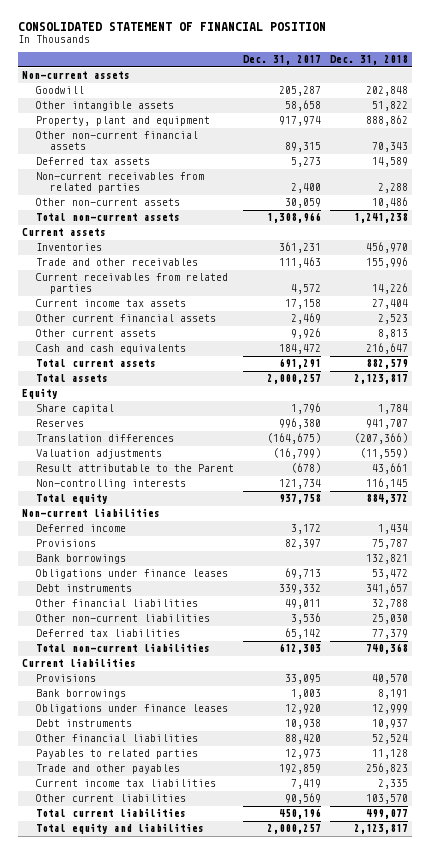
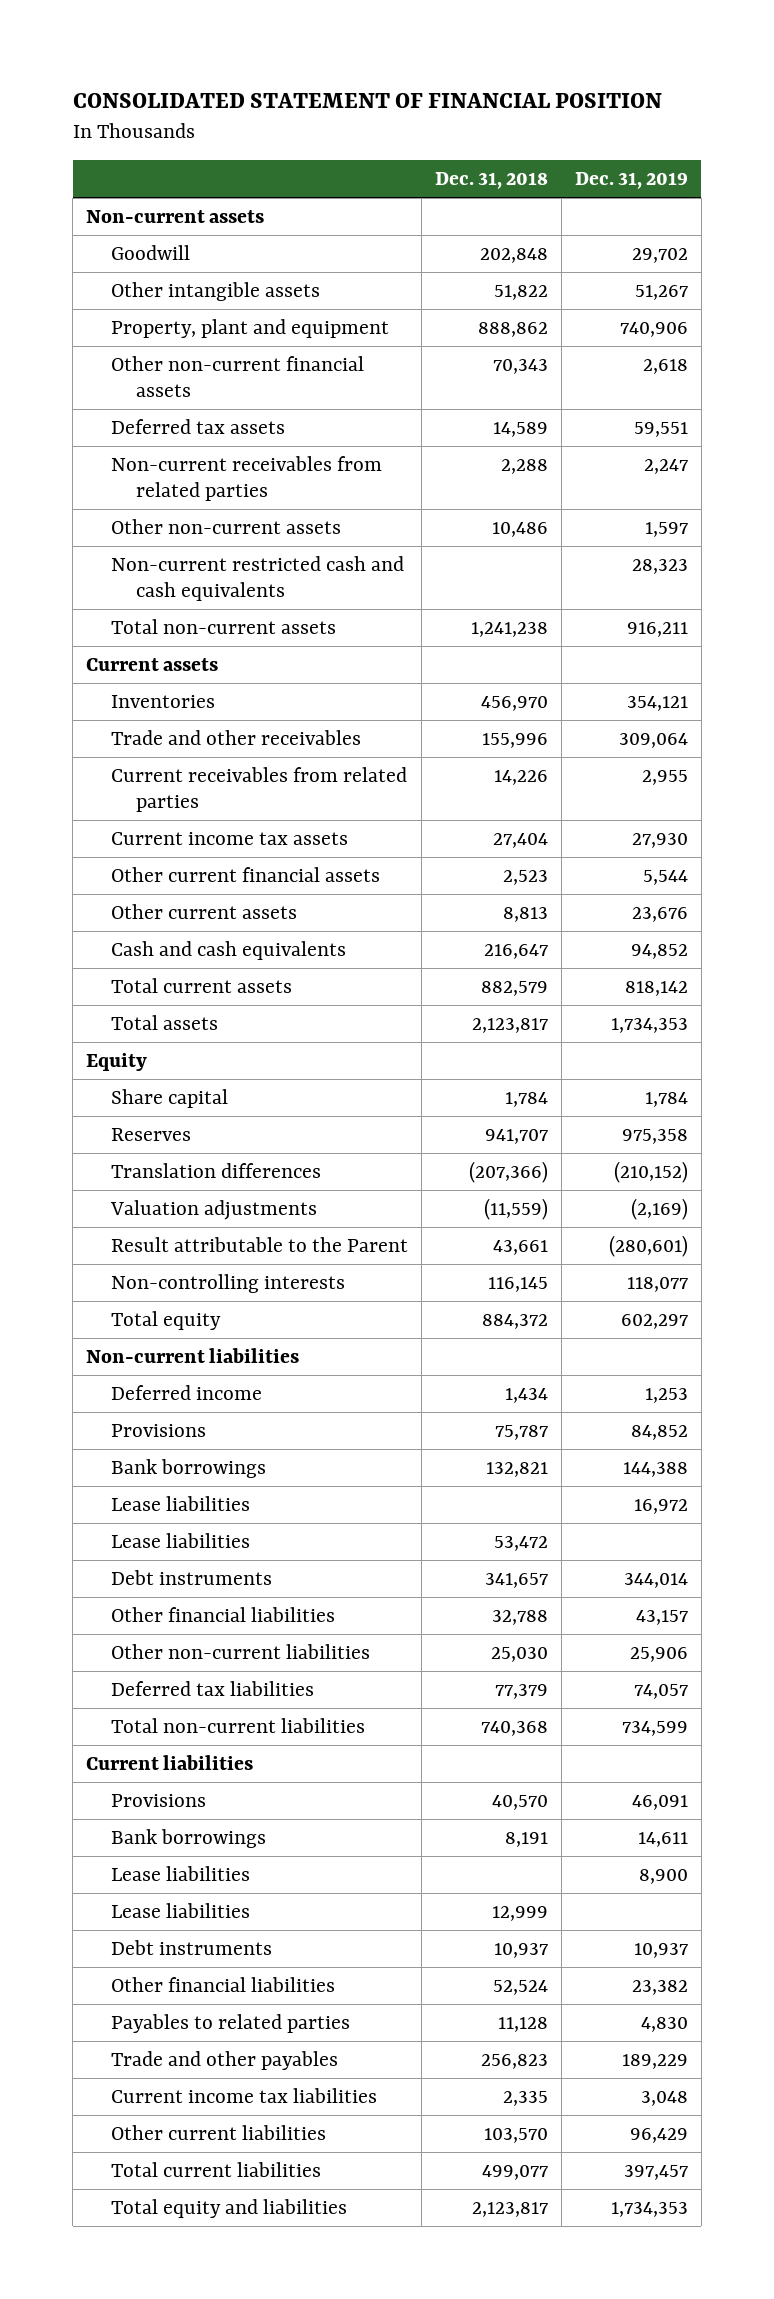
[242,55,321,66] Dec. 31, 2017 -> none
none -> [574,172,688,190] Dec. 31, 2019
none -> [111,556,405,601] Non-current restricted cash and cash equivalents
none -> [111,1496,251,1512] Lease liabilities
[35,569,228,580] Obligations under finance leases -> [111,1533,251,1549] Lease liabilities
none -> [111,1866,251,1882] Lease liabilities
[35,704,228,715] Obligations under finance leases -> [111,1903,251,1919] Lease liabilities

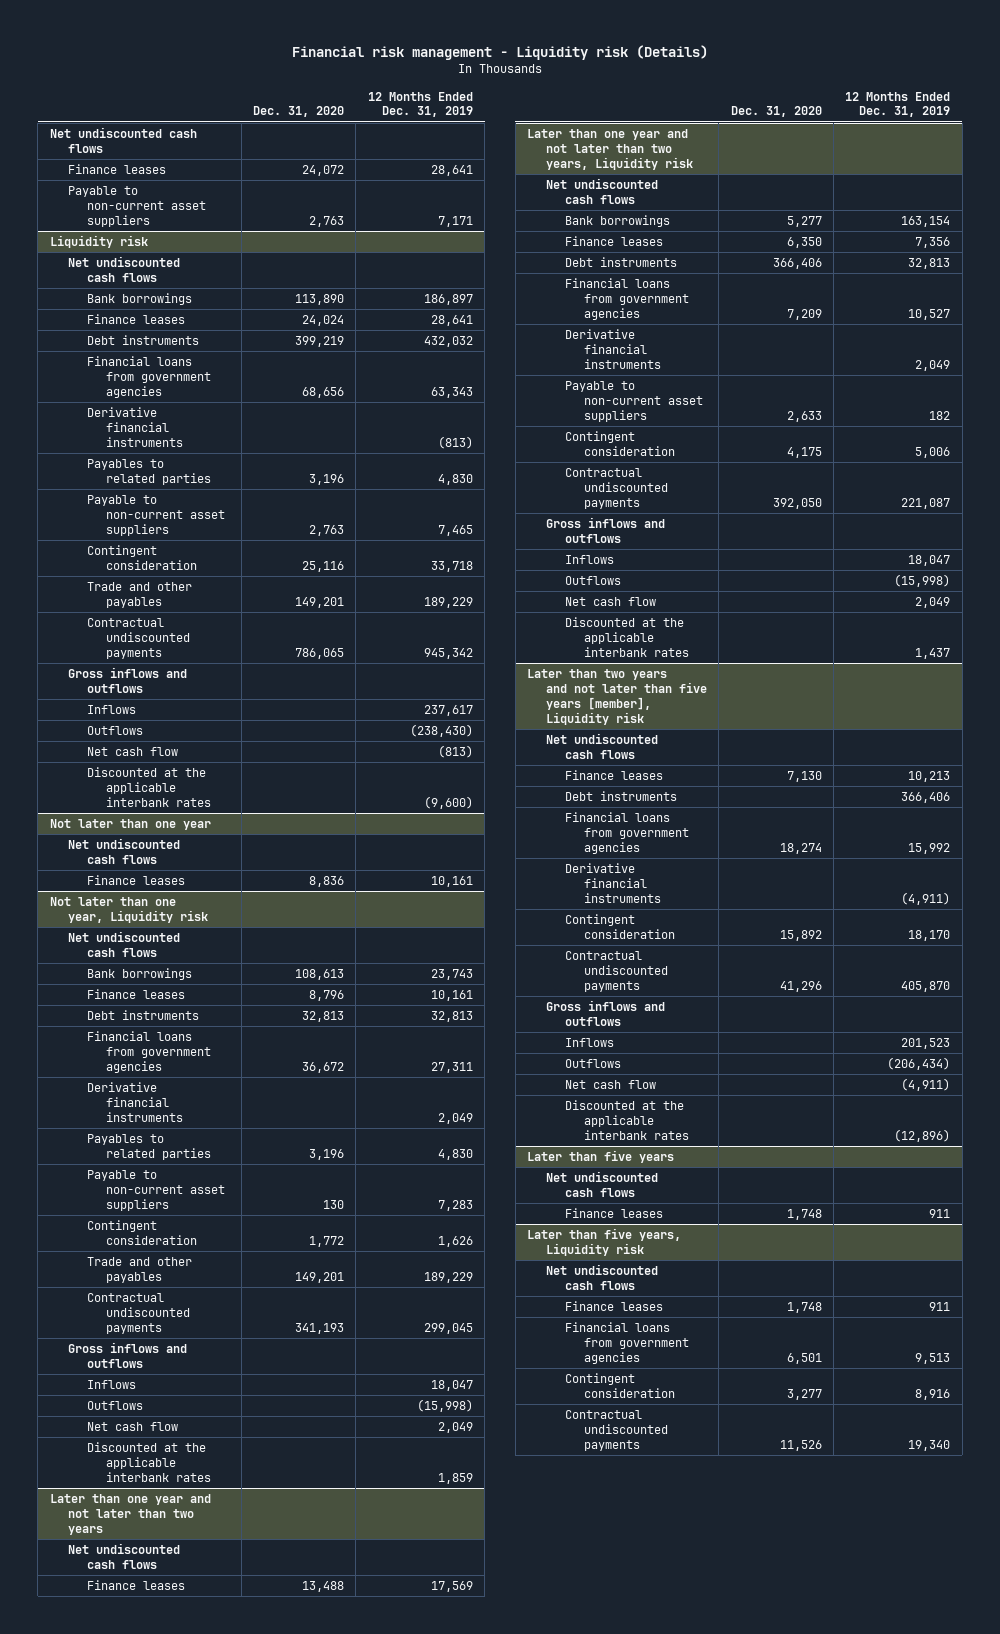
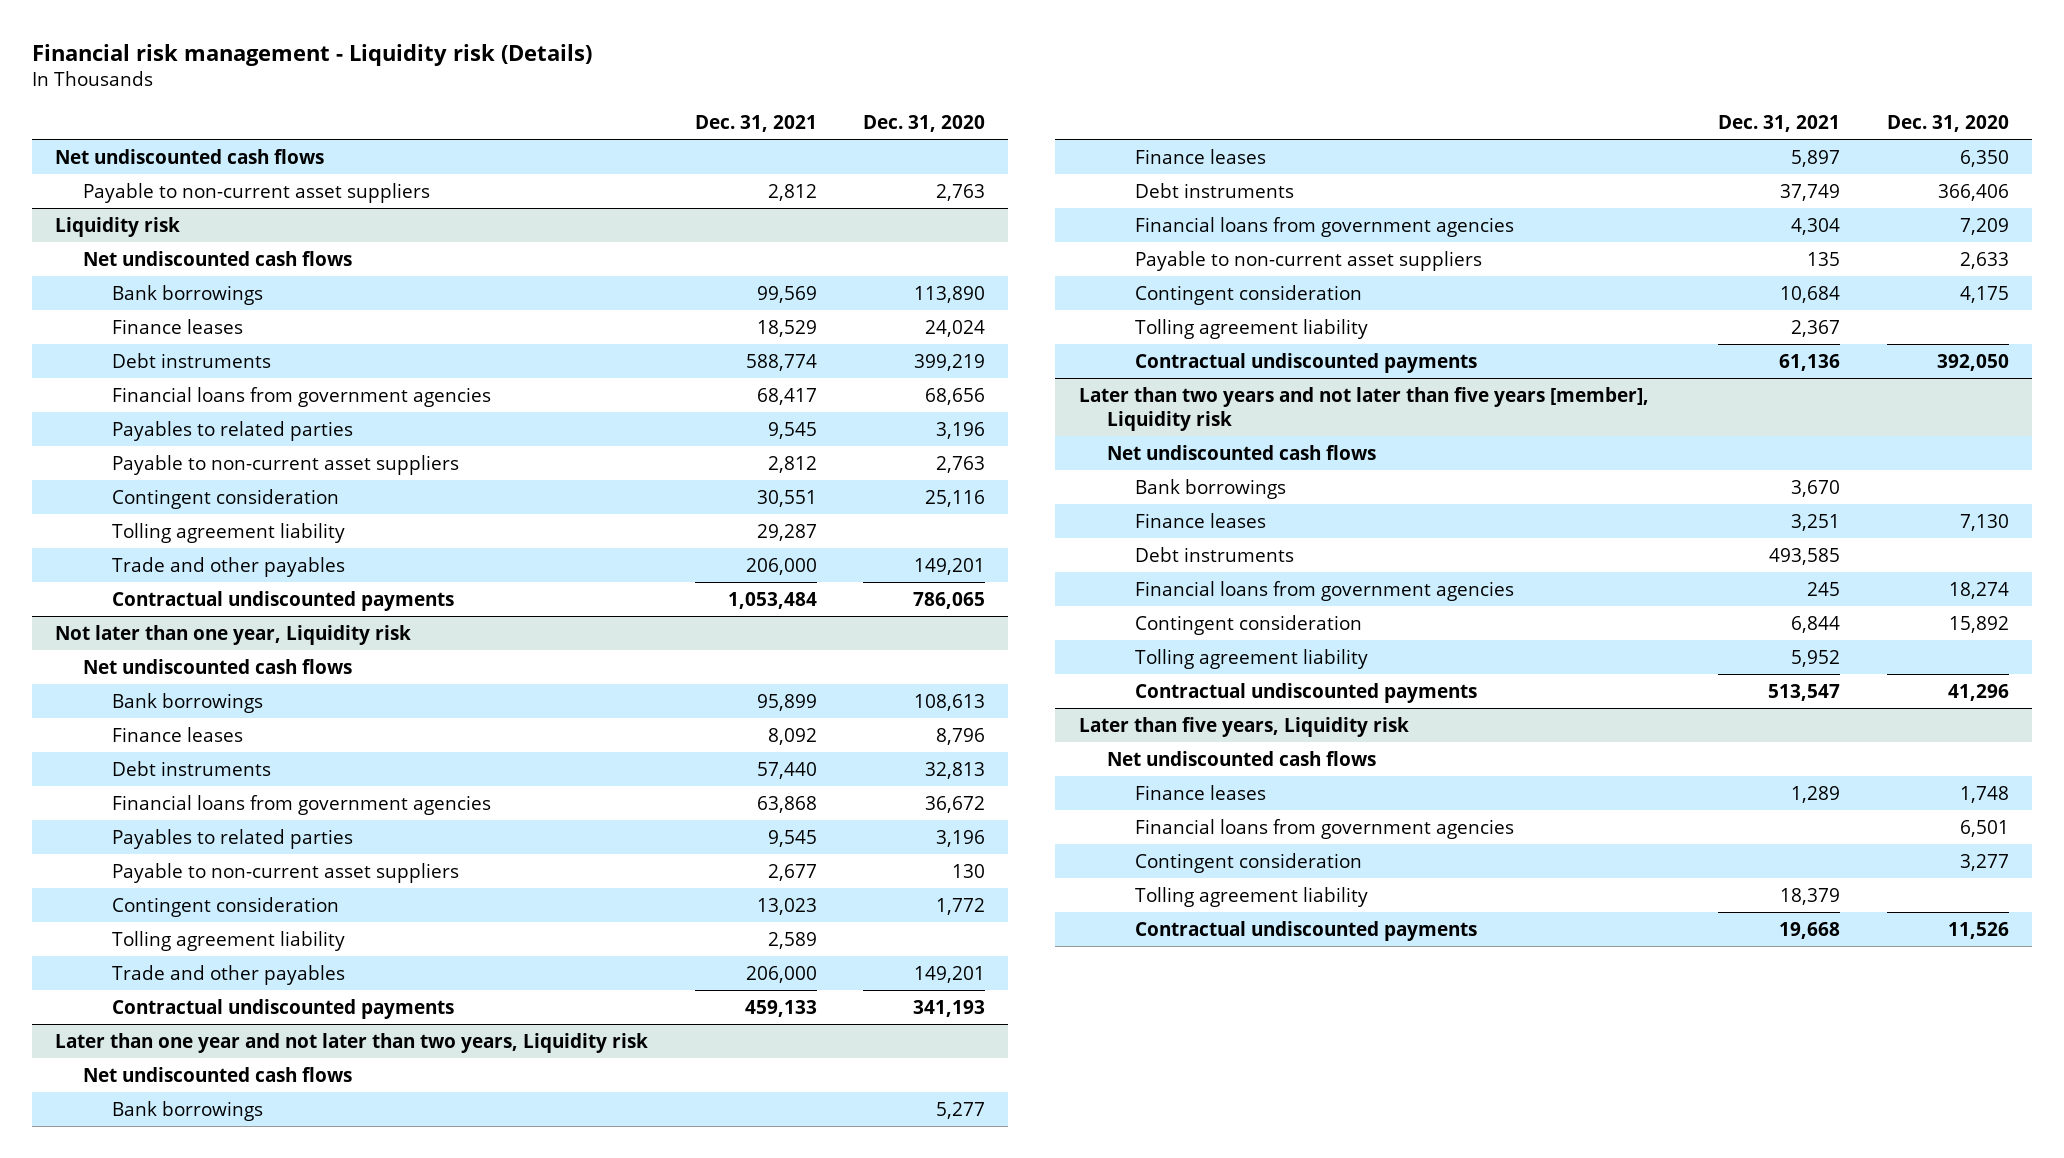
[367,91,473,118] 12 Months Ended Dec. 31, 2019 -> none
none -> [694,114,817,132] Dec. 31, 2021
[68,164,167,175] Finance leases -> none
[87,407,184,448] Derivative financial instruments -> none
none -> [111,522,345,543] Tolling agreement liability
[68,667,188,694] Gross inflows and outflows -> none
[87,705,137,715] Inflows -> none
[87,726,144,736] Outflows -> none
[87,747,179,757] Net cash flow -> none
[87,767,212,808] Discounted at the applicable interbank rates -> none
[49,819,211,831] Not later than one year -> none
[68,838,181,865] Net undiscounted cash flows -> none
[87,875,186,886] Finance leases -> none
[87,1082,184,1123] Derivative financial instruments -> none
none -> [111,930,345,951] Tolling agreement liability
[68,1342,188,1369] Gross inflows and outflows -> none
[87,1380,137,1390] Inflows -> none
[87,1401,144,1411] Outflows -> none
[87,1422,179,1432] Net cash flow -> none
[87,1442,212,1483] Discounted at the applicable interbank rates -> none
[49,1494,211,1536] Later than one year and not later than two years -> none
[68,1543,181,1570] Net undiscounted cash flows -> none
[87,1580,186,1591] Finance leases -> none
[564,329,661,370] Derivative financial instruments -> none
none -> [1135,318,1369,339] Tolling agreement liability
[545,517,665,544] Gross inflows and outflows -> none
[564,555,614,565] Inflows -> none
[564,576,621,586] Outflows -> none
[564,597,656,607] Net cash flow -> none
[564,617,689,658] Discounted at the applicable interbank rates -> none
none -> [1135,478,1287,499] Bank borrowings
[564,863,661,904] Derivative financial instruments -> none
none -> [1135,648,1369,669] Tolling agreement liability
[545,1000,665,1027] Gross inflows and outflows -> none
[564,1038,614,1048] Inflows -> none
[564,1059,621,1069] Outflows -> none
[564,1080,656,1090] Net cash flow -> none
[564,1100,689,1141] Discounted at the applicable interbank rates -> none
[527,1150,675,1164] Later than five years -> none
[545,1171,658,1198] Net undiscounted cash flows -> none
[564,1208,663,1219] Finance leases -> none
none -> [1135,886,1369,907] Tolling agreement liability

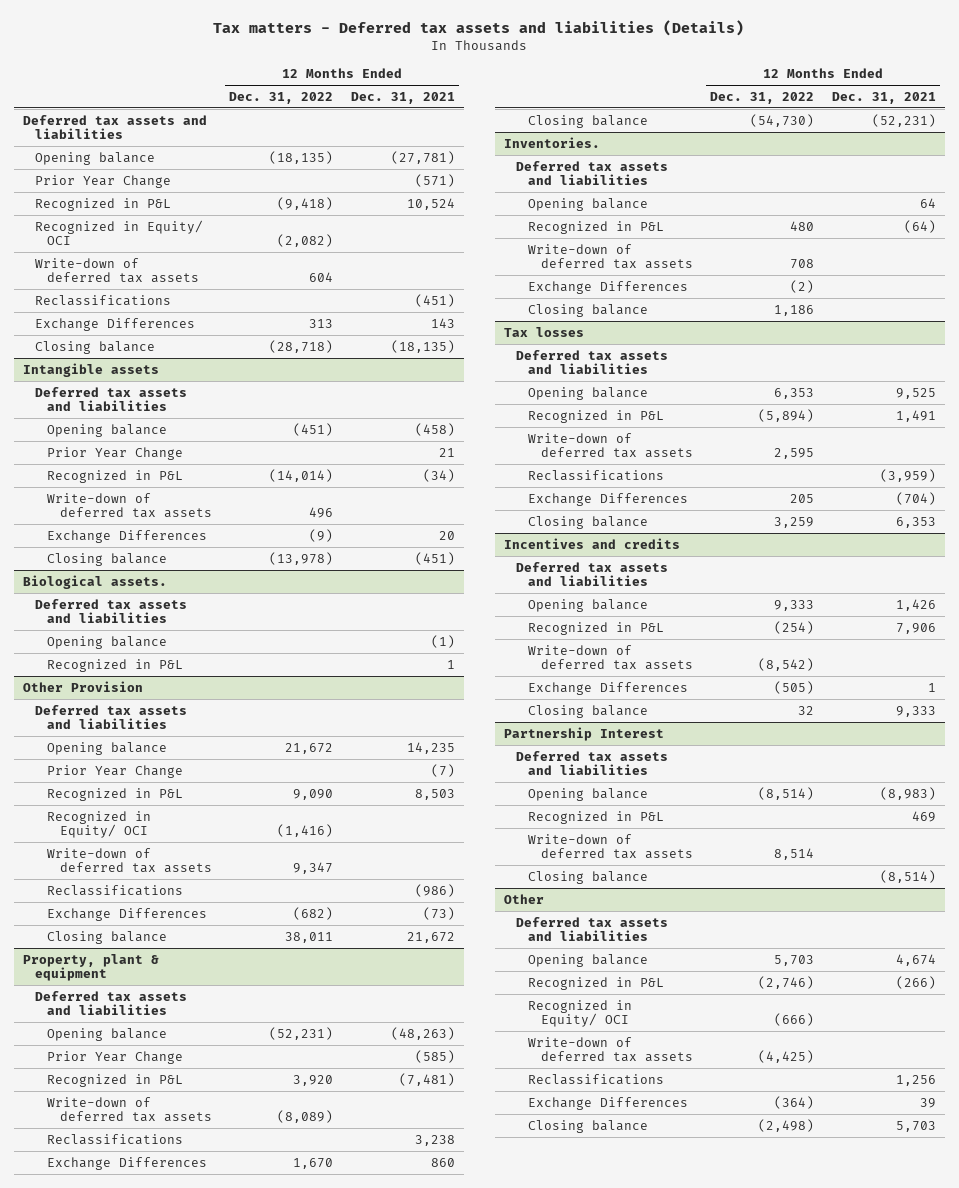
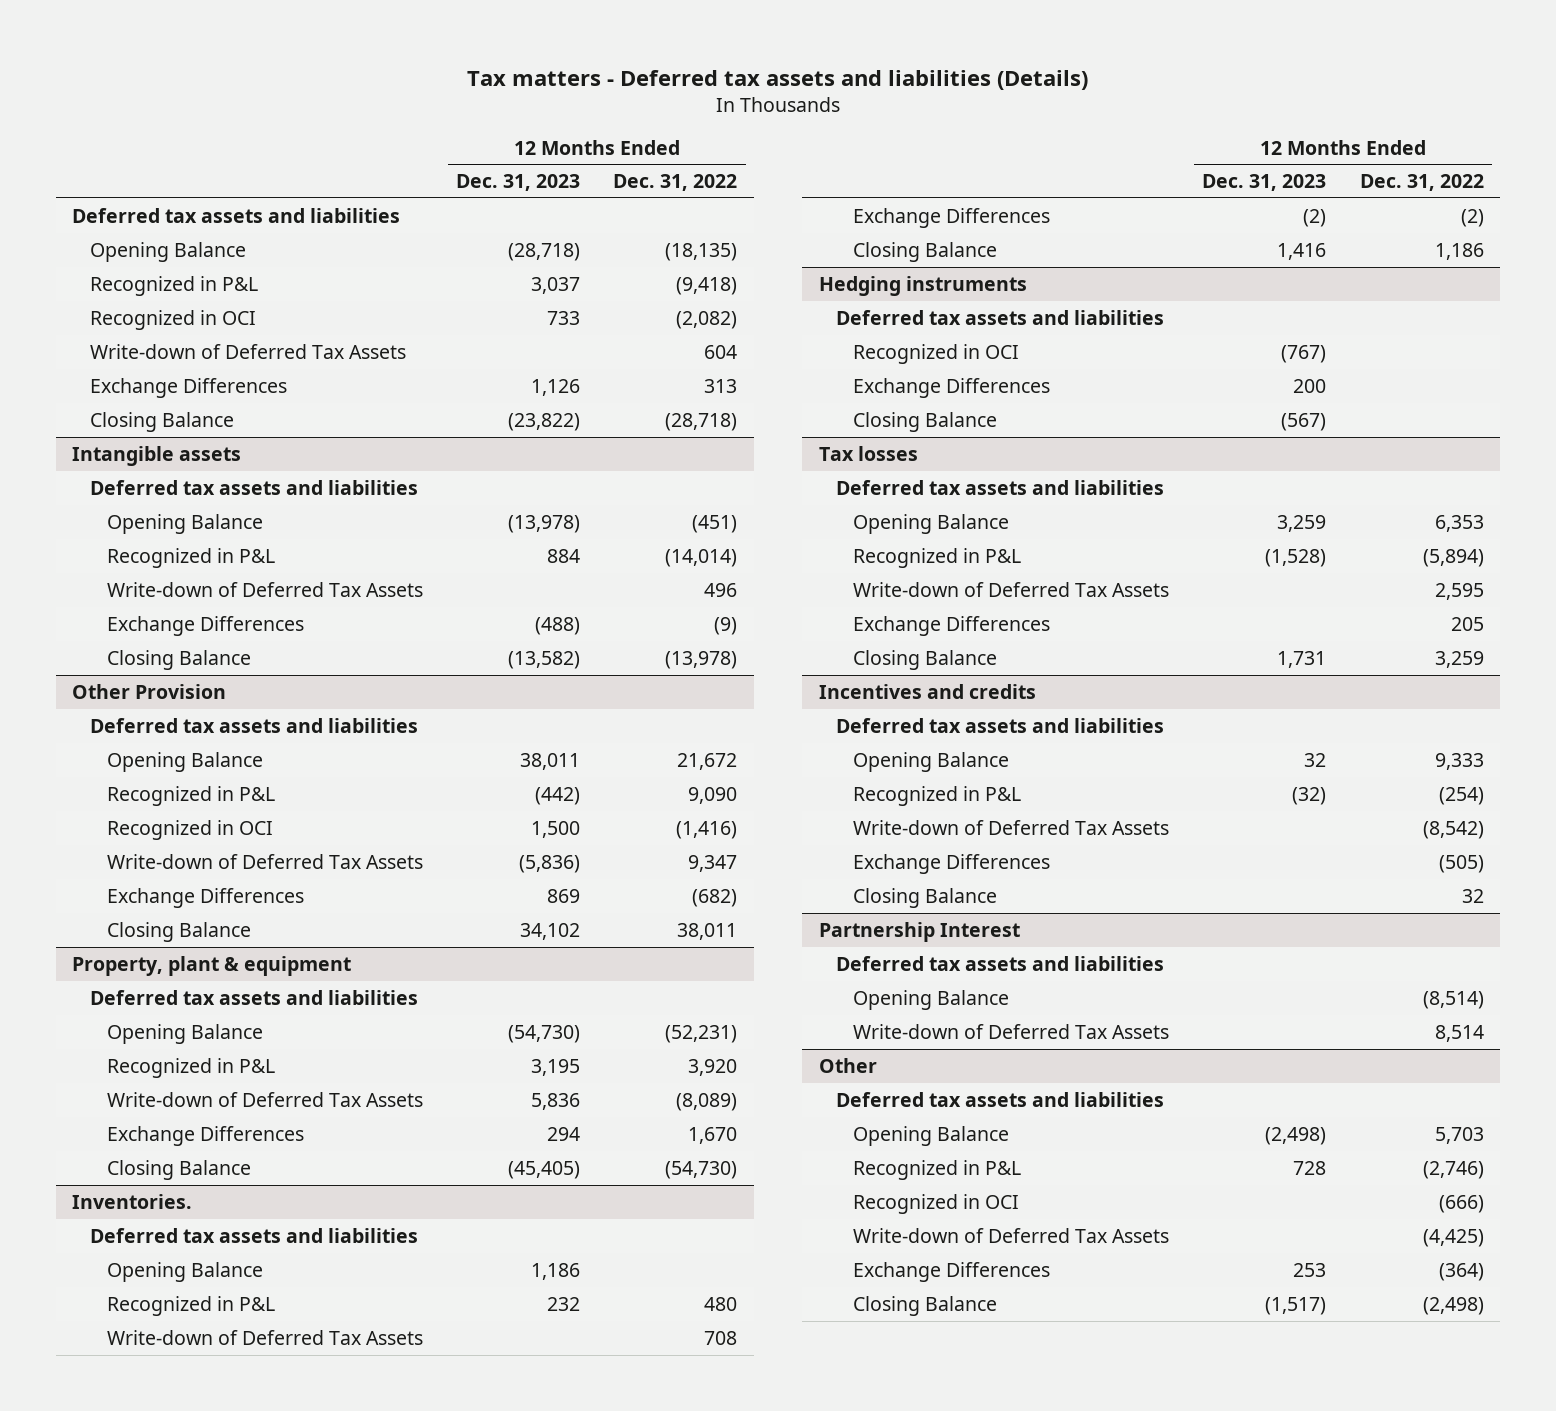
[350,91,455,104] Dec. 31, 2021 -> none
none -> [455,174,580,192] Dec. 31, 2023
[35,174,172,188] Prior Year Change -> none
[35,151,156,165] Opening balance -> [89,241,246,262] Opening Balance
[35,294,172,306] Reclassifications -> none
[35,219,204,246] Recognized in Equity/ OCI -> [89,309,256,330] Recognized in OCI
[35,257,200,284] Write-down of deferred tax assets -> [89,343,406,359] Write-down of Deferred Tax Assets
[35,340,156,354] Closing balance -> [89,411,234,432] Closing Balance
[47,446,184,460] Prior Year Change -> none
[47,423,168,437] Opening balance -> [106,513,263,534] Opening Balance
[47,492,212,519] Write-down of deferred tax assets -> [106,581,423,597] Write-down of Deferred Tax Assets
[22,574,167,589] Biological assets. -> none
[35,598,188,624] Deferred tax assets and liabilities -> none
[47,635,168,649] Opening balance -> none
[47,658,184,672] Recognized in P&L -> none
[47,552,168,566] Closing balance -> [106,649,251,670] Closing Balance
[47,764,184,778] Prior Year Change -> none
[47,741,168,755] Opening balance -> [106,751,263,772] Opening Balance
[47,884,184,896] Reclassifications -> none
[47,810,152,839] Recognized in Equity/ OCI -> [106,819,273,840] Recognized in OCI
[47,847,212,874] Write-down of deferred tax assets -> [106,853,423,869] Write-down of Deferred Tax Assets
[47,930,168,944] Closing balance -> [106,921,251,942] Closing Balance
[47,1050,184,1064] Prior Year Change -> none
[47,1027,168,1041] Opening balance -> [106,1023,263,1044] Opening Balance
[47,1133,184,1145] Reclassifications -> none
[47,1096,212,1123] Write-down of deferred tax assets -> [106,1091,423,1107] Write-down of Deferred Tax Assets
[528,114,649,128] Closing balance -> [106,1159,251,1180] Closing Balance
[528,197,649,211] Opening balance -> [106,1261,263,1282] Opening Balance
[528,243,693,270] Write-down of deferred tax assets -> [106,1329,423,1345] Write-down of Deferred Tax Assets
[528,303,649,317] Closing balance -> [853,241,998,262] Closing Balance
none -> [818,275,1027,296] Hedging instruments
none -> [835,309,1164,325] Deferred tax assets and liabilities
none -> [853,343,1020,364] Recognized in OCI
none -> [853,377,1051,398] Exchange Differences
none -> [853,411,998,432] Closing Balance
[528,386,649,400] Opening balance -> [853,513,1010,534] Opening Balance
[528,469,665,481] Reclassifications -> none
[528,432,693,459] Write-down of deferred tax assets -> [853,581,1170,597] Write-down of Deferred Tax Assets
[528,515,649,529] Closing balance -> [853,649,998,670] Closing Balance
[528,598,649,612] Opening balance -> [853,751,1010,772] Opening Balance
[528,644,693,671] Write-down of deferred tax assets -> [853,819,1170,835] Write-down of Deferred Tax Assets
[528,704,649,718] Closing balance -> [853,887,998,908] Closing Balance
[528,810,665,824] Recognized in P&L -> none
[528,870,649,884] Closing balance -> none
[528,787,649,801] Opening balance -> [853,989,1010,1010] Opening Balance
[528,833,693,860] Write-down of deferred tax assets -> [853,1023,1170,1039] Write-down of Deferred Tax Assets
[528,953,649,967] Opening balance -> [853,1125,1010,1146] Opening Balance
[528,1073,665,1085] Reclassifications -> none
[528,999,633,1028] Recognized in Equity/ OCI -> [853,1193,1020,1214] Recognized in OCI
[528,1036,693,1063] Write-down of deferred tax assets -> [853,1227,1170,1243] Write-down of Deferred Tax Assets
[528,1119,649,1133] Closing balance -> [853,1295,998,1316] Closing Balance

